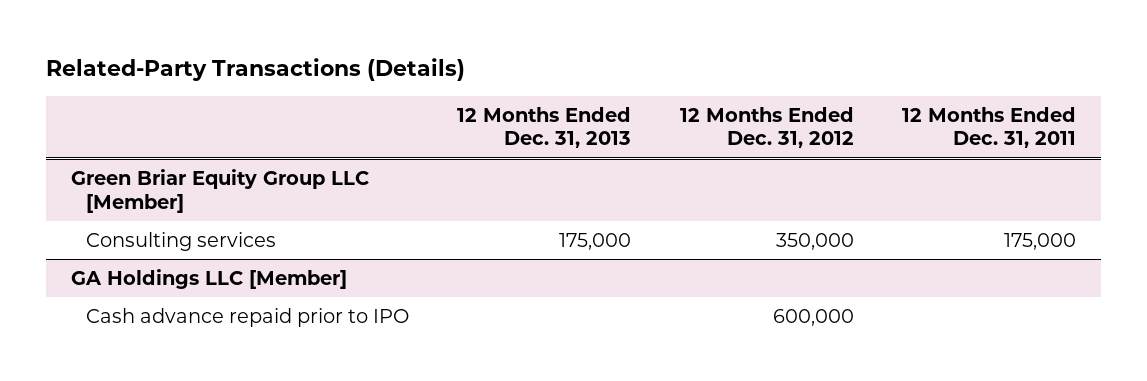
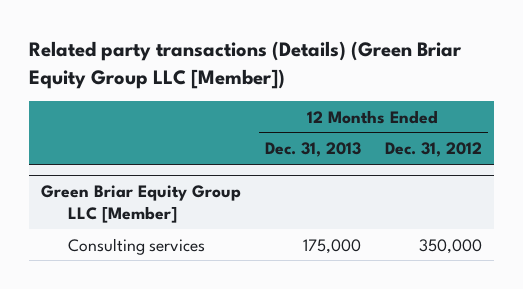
[46,58,466,82] Related-Party Transactions (Details) -> [29,41,463,89] Related party transactions (Details) (Green Briar Equity Group LLC [Member])
[902,106,1077,149] 12 Months Ended Dec. 31, 2011 -> none
[70,268,347,289] GA Holdings LLC [Member] -> none
[85,307,409,327] Cash advance repaid prior to IPO -> none

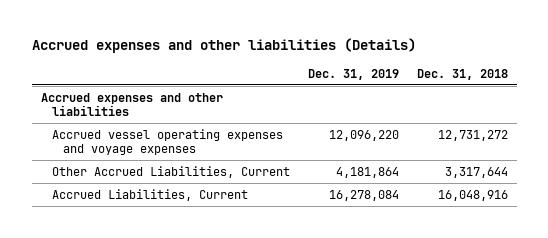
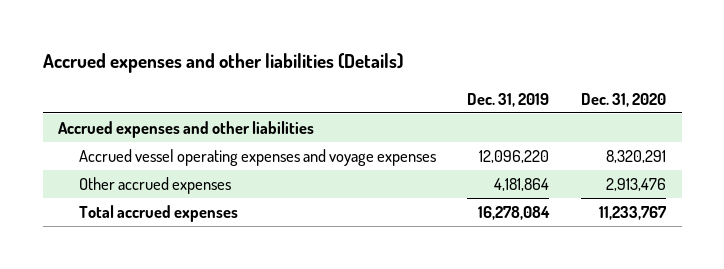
[416,68,508,80] Dec. 31, 2018 -> none
none -> [580,92,666,107] Dec. 31, 2020
[51,165,290,178] Other Accrued Liabilities, Current -> [78,177,231,195] Other accrued expenses
[51,188,248,201] Accrued Liabilities, Current -> [78,205,238,223] Total accrued expenses

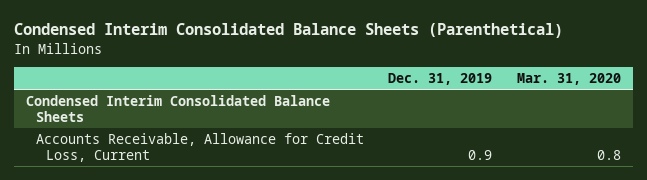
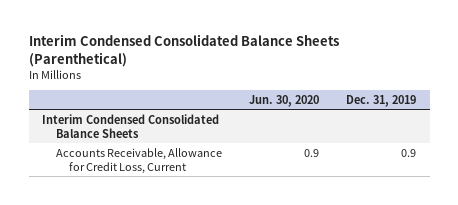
[14,23,564,39] Condensed Interim Consolidated Balance Sheets (Parenthetical) -> [28,34,339,67] Interim Condensed Consolidated Balance Sheets (Parenthetical)
[516,73,621,86] Mar. 31, 2020 -> none
none -> [248,94,319,107] Jun. 30, 2020
[26,94,331,123] Condensed Interim Consolidated Balance Sheets -> [42,113,220,138] Interim Condensed Consolidated Balance Sheets

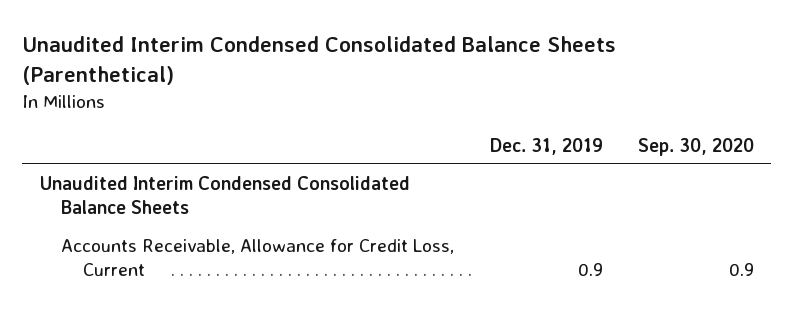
[28,34,339,67] Interim Condensed Consolidated Balance Sheets (Parenthetical) -> [22,36,617,85] Unaudited Interim Condensed Consolidated Balance Sheets (Parenthetical)
[248,94,319,107] Jun. 30, 2020 -> none
none -> [637,137,754,156] Sep. 30, 2020
[42,113,220,138] Interim Condensed Consolidated Balance Sheets -> [39,176,410,215] Unaudited Interim Condensed Consolidated Balance Sheets

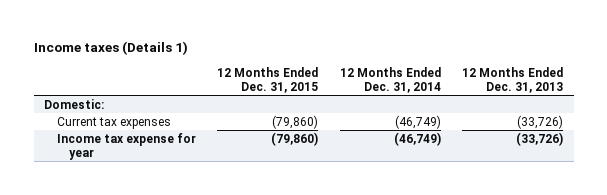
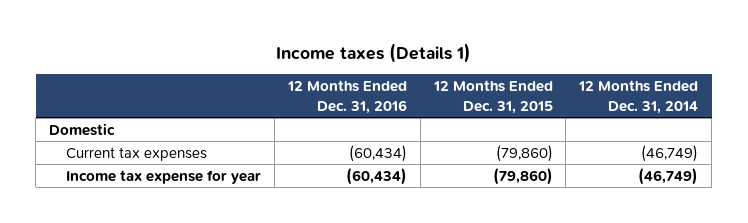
[461,66,563,93] 12 Months Ended Dec. 31, 2013 -> none
none -> [286,80,407,114] 12 Months Ended Dec. 31, 2016
[44,98,105,109] Domestic: -> [49,122,116,136] Domestic

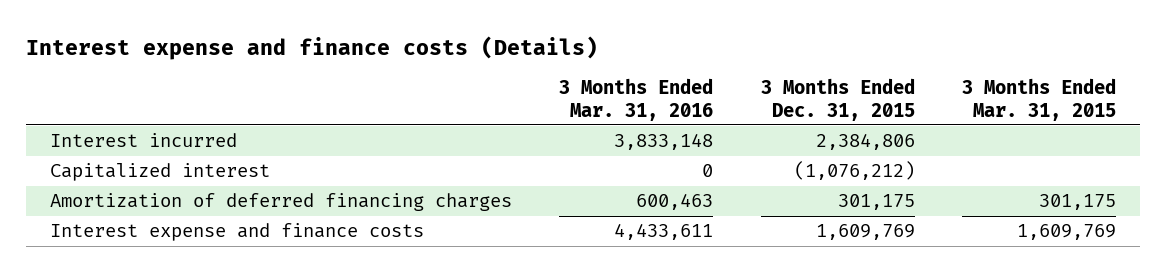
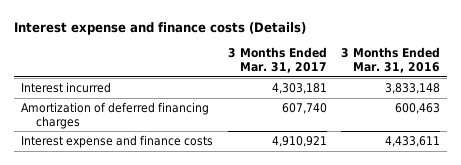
[760,78,915,121] 3 Months Ended Dec. 31, 2015 -> none
[962,78,1117,121] 3 Months Ended Mar. 31, 2015 -> none
none -> [227,47,327,73] 3 Months Ended Mar. 31, 2017
[49,163,270,182] Capitalized interest -> none

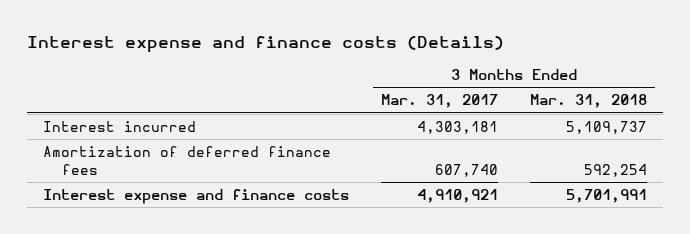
[341,47,441,73] 3 Months Ended Mar. 31, 2016 -> none
none -> [529,94,647,109] Mar. 31, 2018
[21,102,210,129] Amortization of deferred financing charges -> [42,145,331,175] Amortization of deferred finance fees

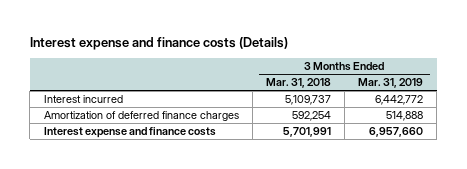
[380,94,498,109] Mar. 31, 2017 -> none
none -> [358,78,424,89] Mar. 31, 2019
[42,145,331,175] Amortization of deferred finance fees -> [43,111,239,122] Amortization of deferred finance charges

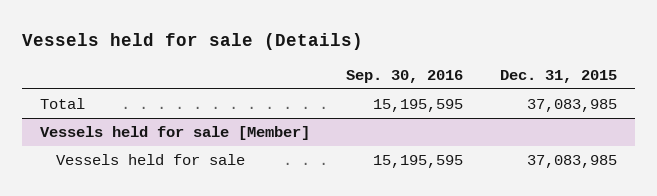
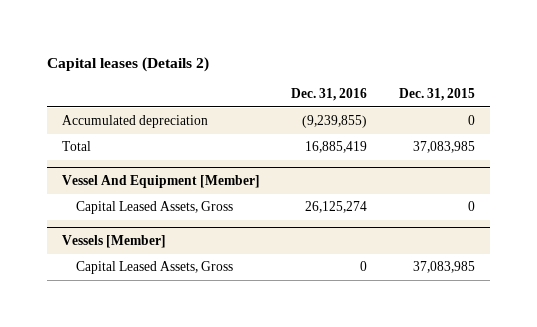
[21,32,363,50] Vessels held for sale (Details) -> [46,56,209,72] Capital leases (Details 2)
[346,69,464,83] Sep. 30, 2016 -> none
none -> [291,88,368,102] Dec. 31, 2016
none -> [62,115,209,129] Accumulated depreciation
none -> [62,175,261,189] Vessel And Equipment [Member]
none -> [76,201,234,215] Capital Leased Assets, Gross
[39,126,310,141] Vessels held for sale [Member] -> [62,235,167,249] Vessels [Member]
[56,154,246,166] Vessels held for sale -> [76,261,234,275] Capital Leased Assets, Gross

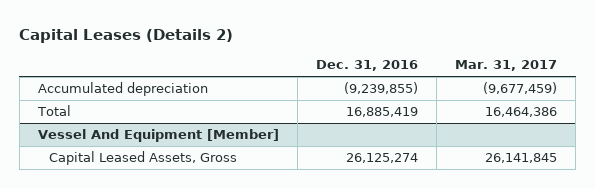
[46,56,209,72] Capital leases (Details 2) -> [19,28,234,43] Capital Leases (Details 2)
[398,88,475,102] Dec. 31, 2015 -> none
none -> [455,60,558,72] Mar. 31, 2017
[62,235,167,249] Vessels [Member] -> none
[76,261,234,275] Capital Leased Assets, Gross -> none

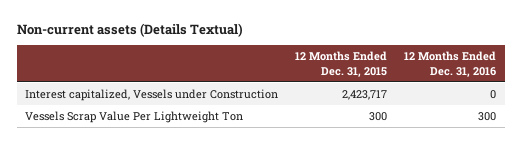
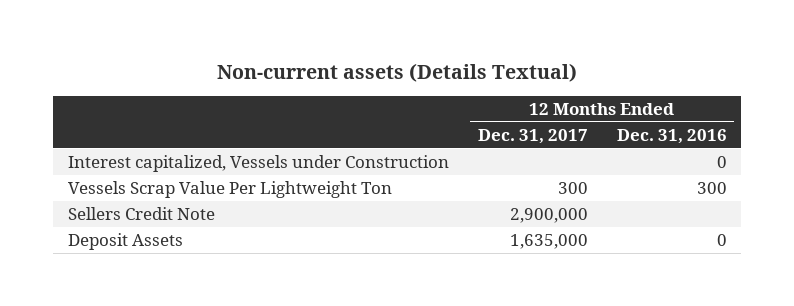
[295,51,388,77] 12 Months Ended Dec. 31, 2015 -> none
none -> [477,128,588,144] Dec. 31, 2017
none -> [67,206,215,220] Sellers Credit Note
none -> [67,232,183,250] Deposit Assets

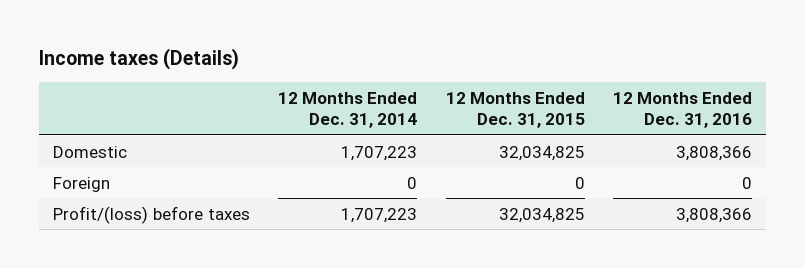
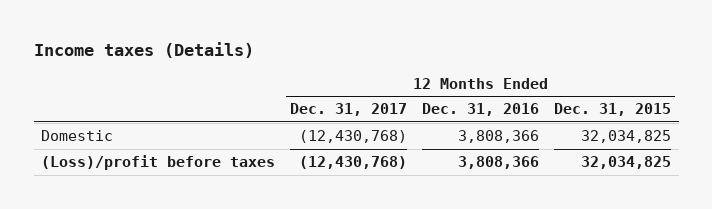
[278,92,418,129] 12 Months Ended Dec. 31, 2014 -> none
none -> [290,103,408,117] Dec. 31, 2017
[52,176,110,192] Foreign -> none
[52,205,250,224] Profit/(loss) before taxes -> [41,155,276,171] (Loss)/profit before taxes

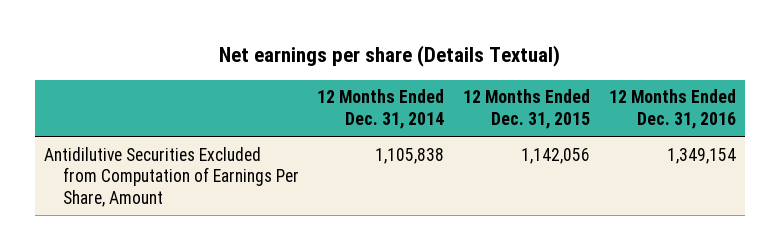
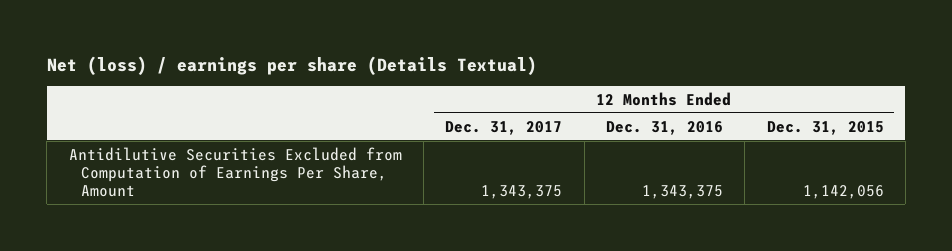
[218,44,560,67] Net earnings per share (Details Textual) -> [46,55,537,75] Net (loss) / earnings per share (Details Textual)
[317,89,445,129] 12 Months Ended Dec. 31, 2014 -> none
none -> [445,120,563,135] Dec. 31, 2017
[666,147,736,164] 1,349,154 -> [641,185,723,200] 1,343,375

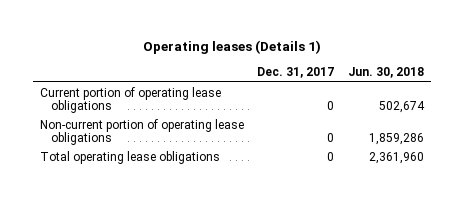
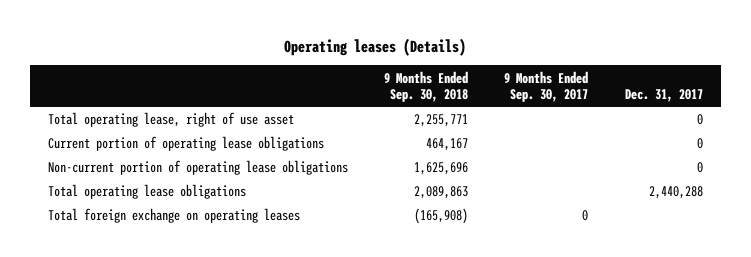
[142,40,321,55] Operating leases (Details 1) -> [284,37,467,56] Operating leases (Details)
[347,67,424,79] Jun. 30, 2018 -> none
none -> [384,70,469,103] 9 Months Ended Sep. 30, 2018
none -> [504,70,589,103] 9 Months Ended Sep. 30, 2017
none -> [47,112,294,128] Total operating lease, right of use asset
[327,151,335,161] 0 -> [648,186,703,200] 2,440,288
none -> [47,208,300,224] Total foreign exchange on operating leases

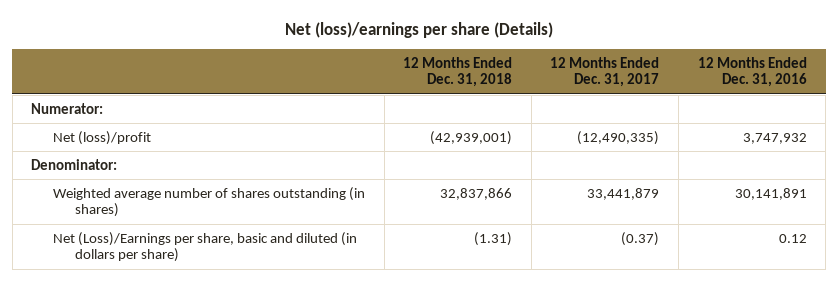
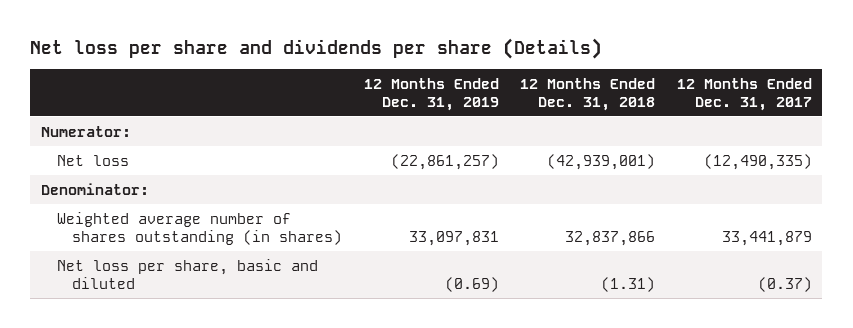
[284,21,553,38] Net (loss)/earnings per share (Details) -> [30,37,603,59] Net loss per share and dividends per share (Details)
[697,56,807,88] 12 Months Ended Dec. 31, 2016 -> none
none -> [363,77,499,111] 12 Months Ended Dec. 31, 2019
[53,130,152,145] Net (loss)/profit -> [56,154,129,166] Net loss
[53,231,358,263] Net (Loss)/Earnings per share, basic and diluted (in dollars per share) -> [56,258,318,289] Net loss per share, basic and diluted

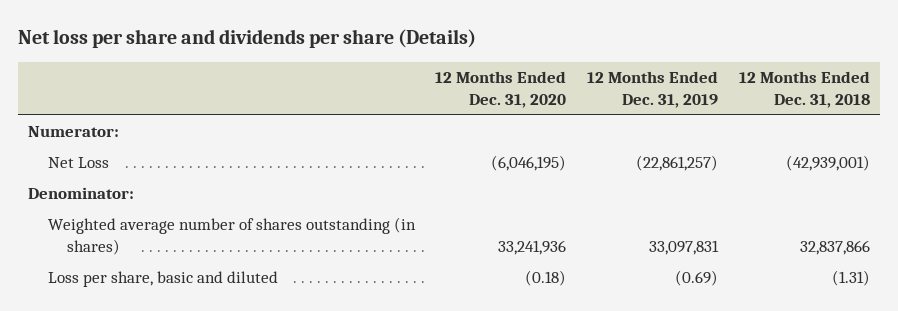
[676,77,812,111] 12 Months Ended Dec. 31, 2017 -> none
none -> [435,70,567,108] 12 Months Ended Dec. 31, 2020
[56,154,129,166] Net loss -> [47,157,109,169] Net Loss
[56,258,318,289] Net loss per share, basic and diluted -> [47,271,278,288] Loss per share, basic and diluted

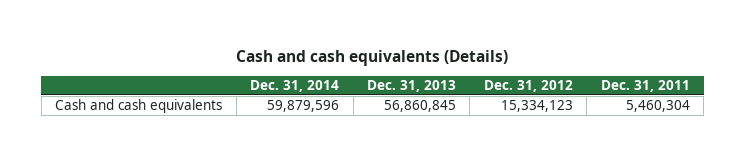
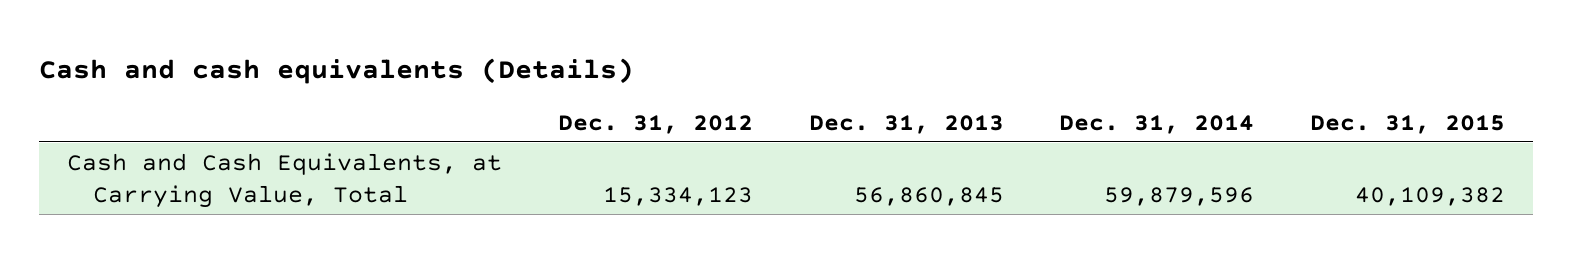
[600,80,690,93] Dec. 31, 2011 -> none
none -> [1310,114,1506,134] Dec. 31, 2015
[55,99,223,114] Cash and cash equivalents -> [67,152,503,209] Cash and Cash Equivalents, at Carrying Value, Total

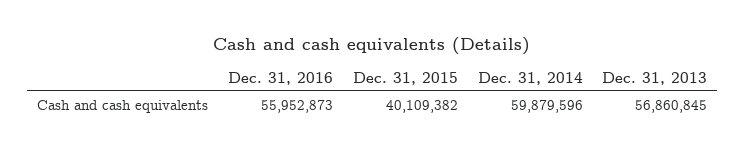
[557,114,753,134] Dec. 31, 2012 -> none
none -> [228,71,334,85] Dec. 31, 2016
[67,152,503,209] Cash and Cash Equivalents, at Carrying Value, Total -> [37,99,209,113] Cash and cash equivalents

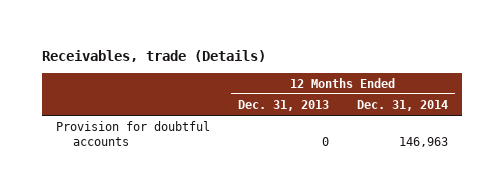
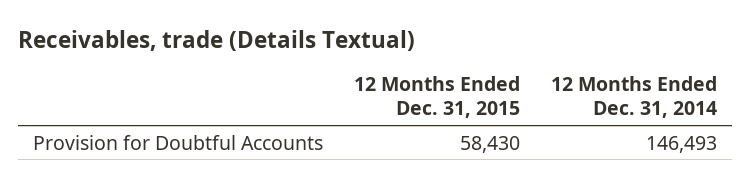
[41,49,266,62] Receivables, trade (Details) -> [17,29,415,51] Receivables, trade (Details Textual)
[237,99,329,111] Dec. 31, 2013 -> none
none -> [353,75,520,119] 12 Months Ended Dec. 31, 2015
[55,121,210,147] Provision for doubtful accounts -> [33,134,324,150] Provision for Doubtful Accounts
[398,137,448,148] 146,963 -> [645,135,717,153] 146,493

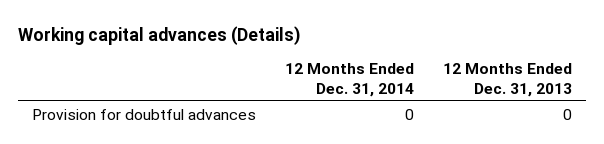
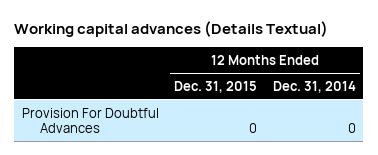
[17,26,301,46] Working capital advances (Details) -> [14,21,329,38] Working capital advances (Details Textual)
[442,63,572,97] 12 Months Ended Dec. 31, 2013 -> none
none -> [174,80,258,93] Dec. 31, 2015
[31,108,256,120] Provision for doubtful advances -> [21,107,159,134] Provision For Doubtful Advances

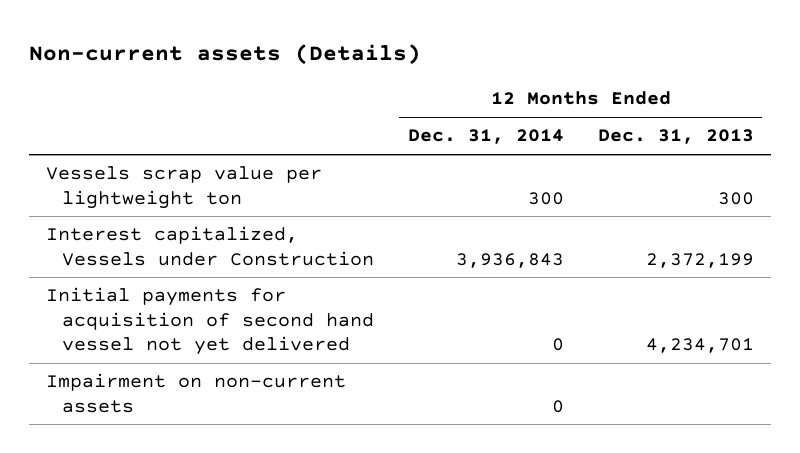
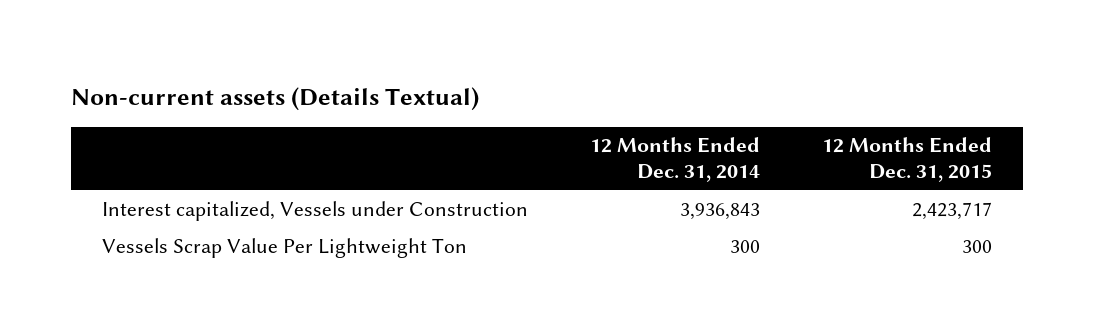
[29,44,422,66] Non-current assets (Details) -> [71,87,480,112] Non-current assets (Details Textual)
[597,129,754,145] Dec. 31, 2013 -> none
none -> [822,137,993,182] 12 Months Ended Dec. 31, 2015
[46,166,323,209] Vessels scrap value per lightweight ton -> none
[46,287,374,356] Initial payments for acquisition of second hand vessel not yet delivered -> none
[46,373,347,413] Impairment on non-current assets -> none
none -> [102,237,468,258] Vessels Scrap Value Per Lightweight Ton

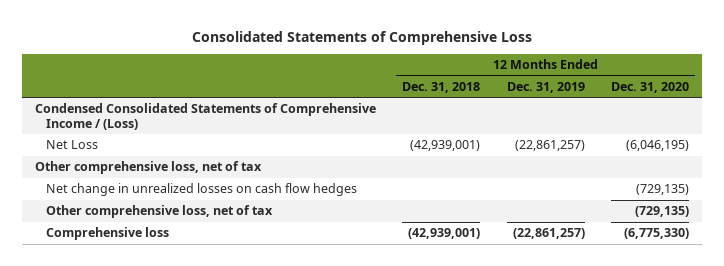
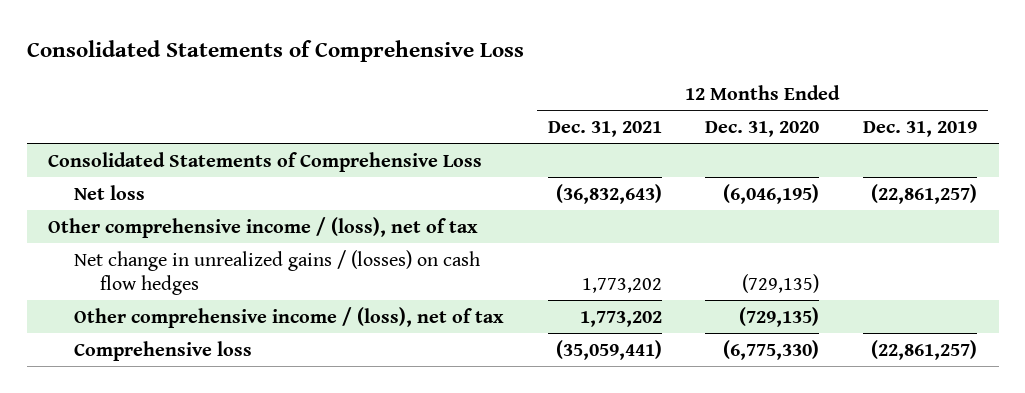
[402,81,481,93] Dec. 31, 2018 -> none
none -> [547,120,662,137] Dec. 31, 2021
[35,103,377,130] Condensed Consolidated Statements of Comprehensive Income / (Loss) -> [48,151,483,172] Consolidated Statements of Comprehensive Loss
[45,140,98,150] Net Loss -> [74,184,146,200] Net loss
[35,161,263,175] Other comprehensive loss, net of tax -> [48,216,479,238] Other comprehensive income / (loss), net of tax
[45,183,357,197] Net change in unrealized losses on cash flow hedges -> [74,249,481,295] Net change in unrealized gains / (losses) on cash flow hedges
[45,205,273,219] Other comprehensive loss, net of tax -> [74,306,505,328] Other comprehensive income / (loss), net of tax

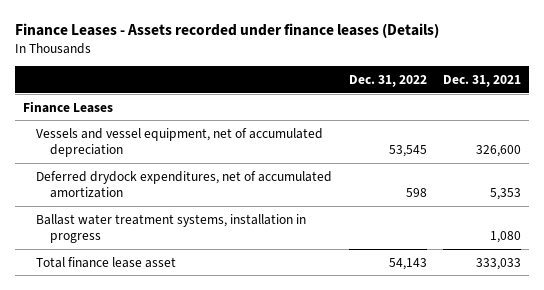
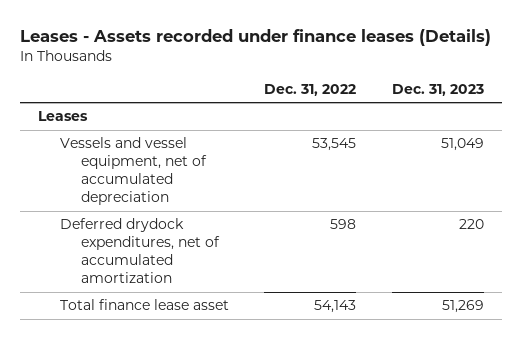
[14,23,439,39] Finance Leases - Assets recorded under finance leases (Details) -> [20,29,492,47] Leases - Assets recorded under finance leases (Details)
[442,75,521,88] Dec. 31, 2021 -> none
none -> [392,83,485,96] Dec. 31, 2023
[22,100,113,113] Finance Leases -> [37,111,88,122] Leases
[36,213,307,243] Ballast water treatment systems, installation in progress -> none

